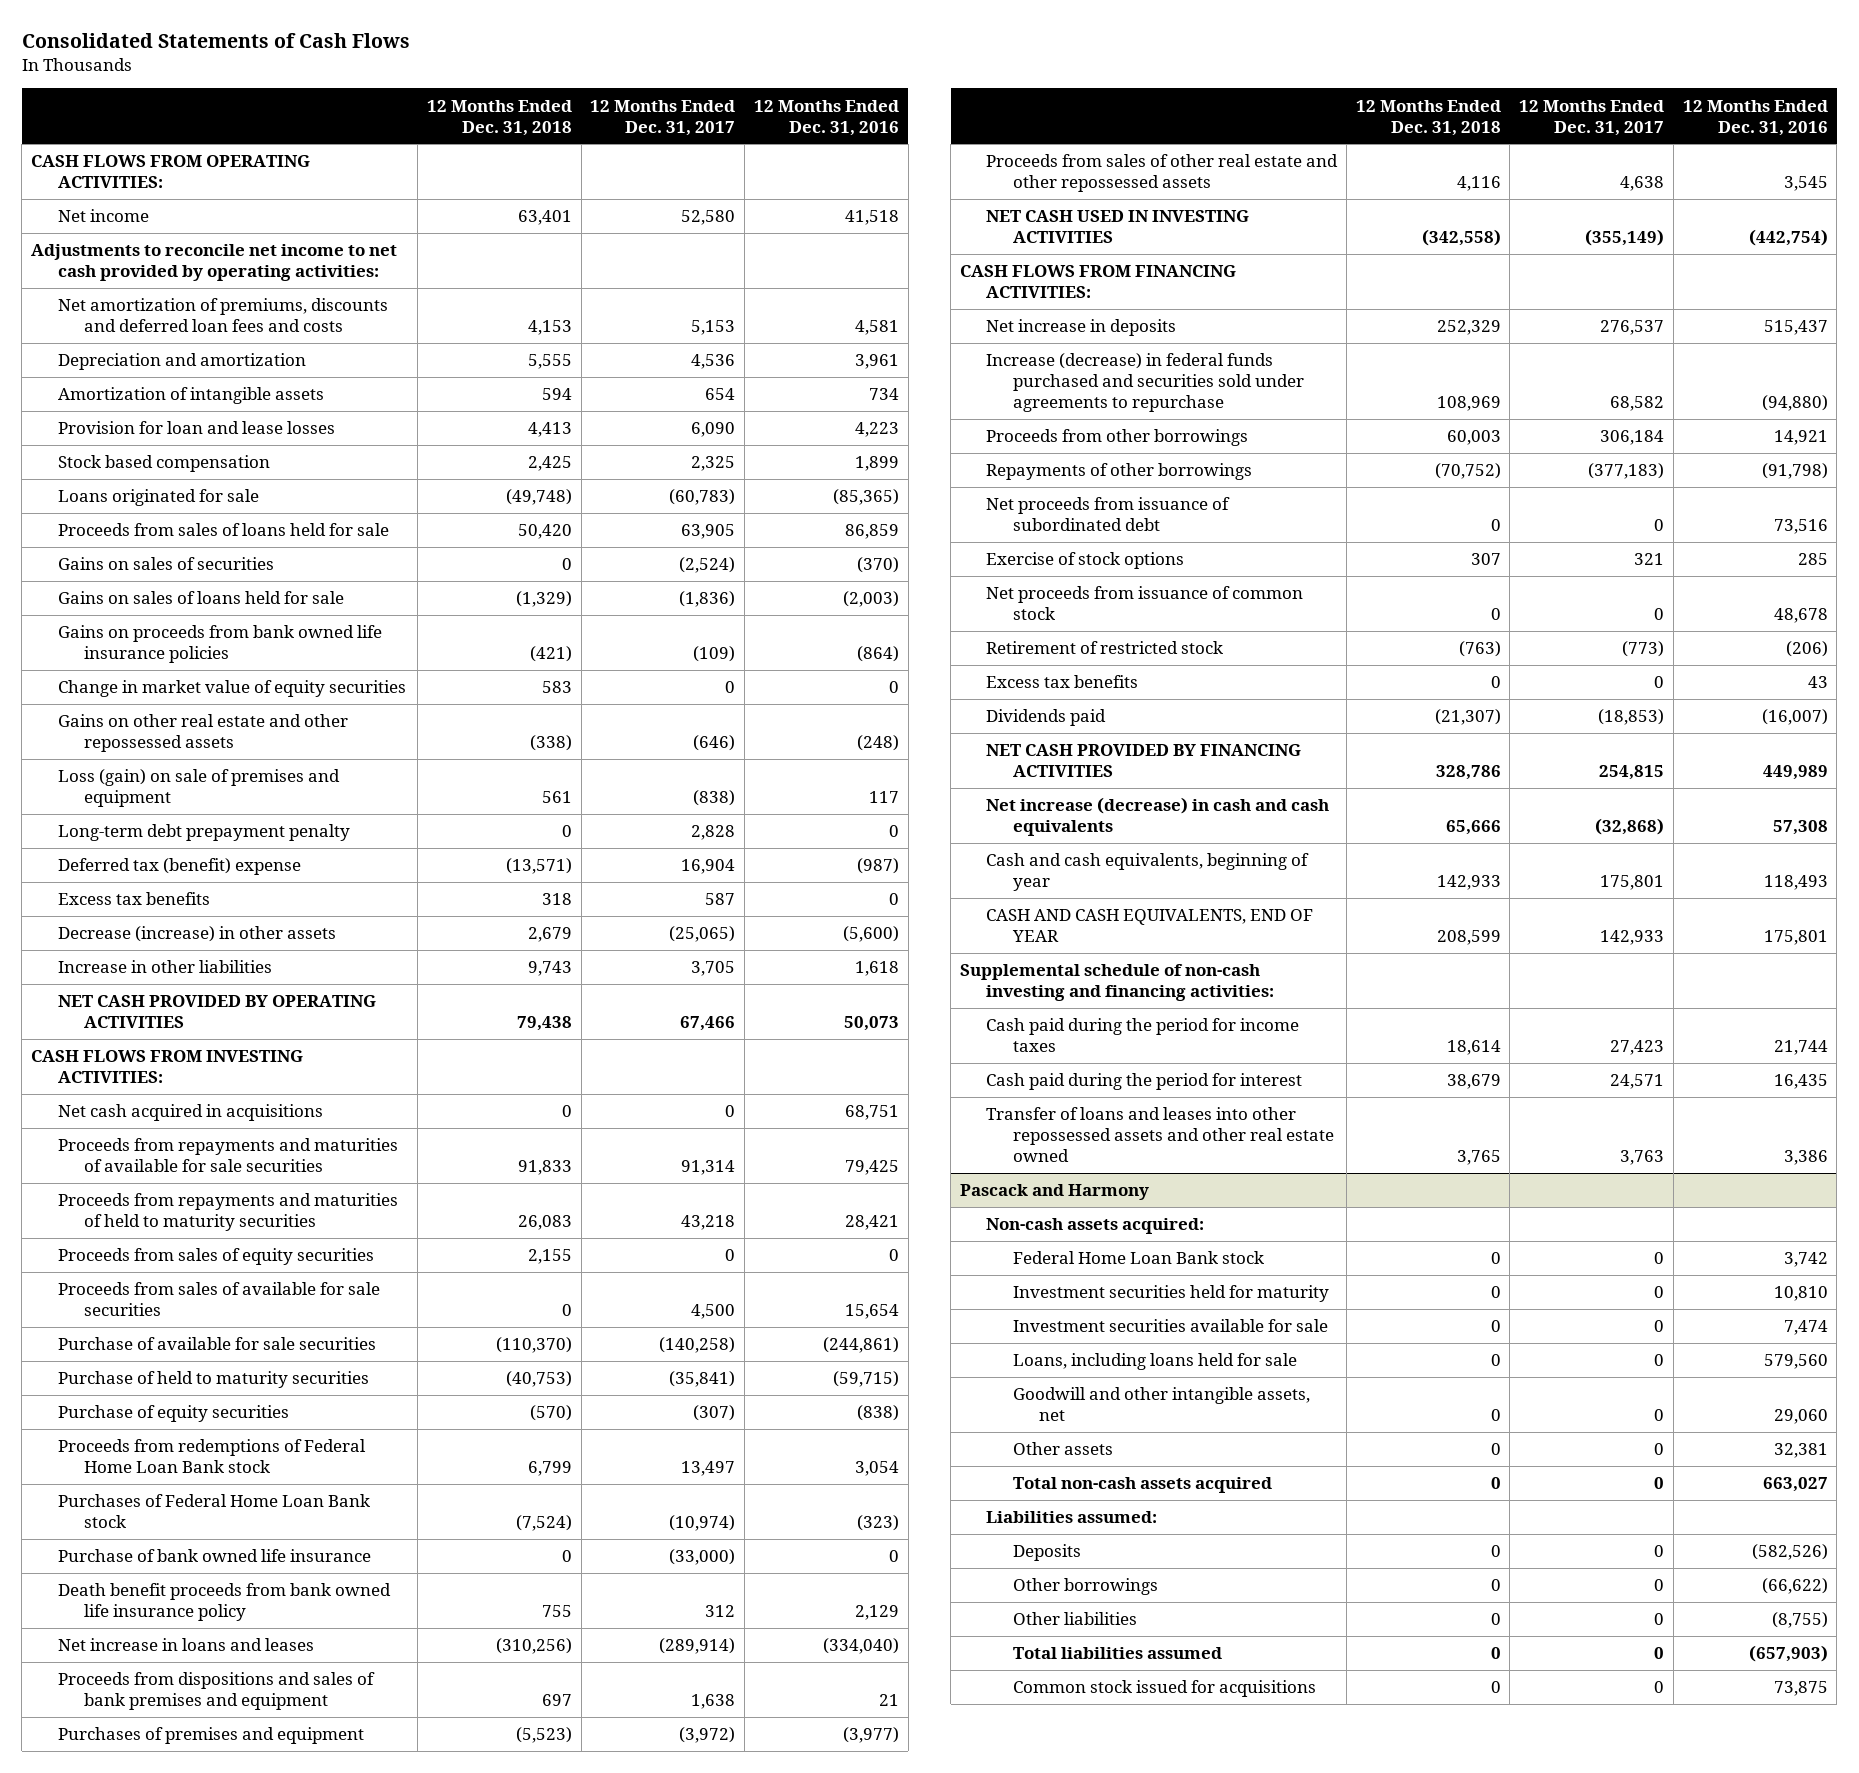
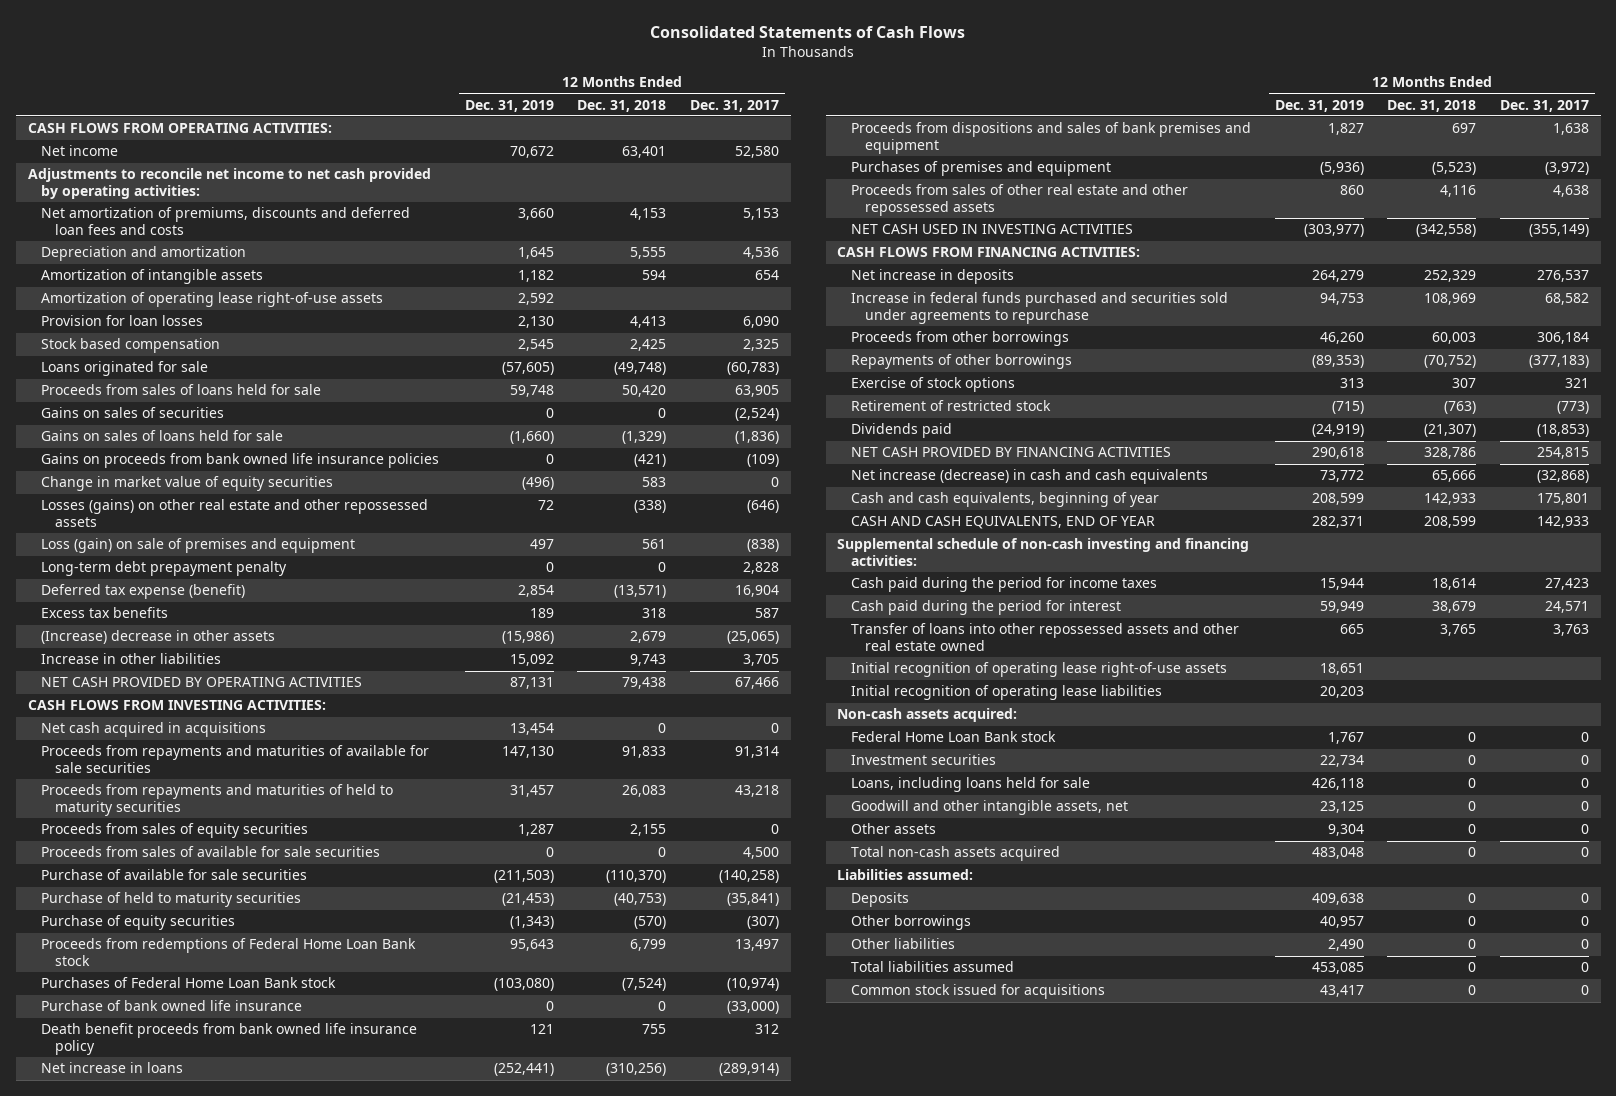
[753,99,899,136] 12 Months Ended Dec. 31, 2016 -> none
none -> [464,99,554,112] Dec. 31, 2019
none -> [41,292,384,308] Amortization of operating lease right-of-use assets
[57,421,335,435] Provision for loan and lease losses -> [41,315,204,327] Provision for loan losses
[57,714,348,753] Gains on other real estate and other repossessed assets -> [41,499,429,528] Losses (gains) on other real estate and other repossessed assets
[57,858,301,876] Deferred tax (benefit) expense -> [41,584,246,600] Deferred tax expense (benefit)
[57,926,336,943] Decrease (increase) in other assets -> [41,630,276,645] (Increase) decrease in other assets
[57,1638,314,1652] Net increase in loans and leases -> [41,1062,184,1074] Net increase in loans
[986,353,1304,413] Increase (decrease) in federal funds purchased and securities sold under agreements to repurchase -> [851,292,1229,325] Increase in federal funds purchased and securities sold under agreements to repurchase
[986,497,1231,532] Net proceeds from issuance of subordinated debt -> none
[986,586,1304,621] Net proceeds from issuance of common stock -> none
[986,675,1139,689] Excess tax benefits -> none
[959,1184,1149,1201] Pascack and Harmony -> none
[986,1107,1334,1163] Transfer of loans and leases into other repossessed assets and other real estate owned -> [851,623,1240,652] Transfer of loans into other repossessed assets and other real estate owned
none -> [851,662,1228,678] Initial recognition of operating lease right-of-use assets
none -> [851,685,1163,701] Initial recognition of operating lease liabilities
[1012,1285,1329,1303] Investment securities held for maturity -> none
[1012,1319,1328,1333] Investment securities available for sale -> none
none -> [851,754,997,766] Investment securities

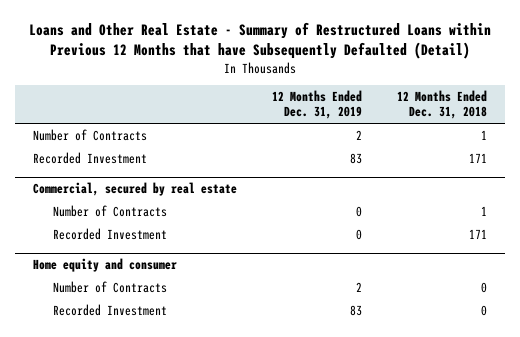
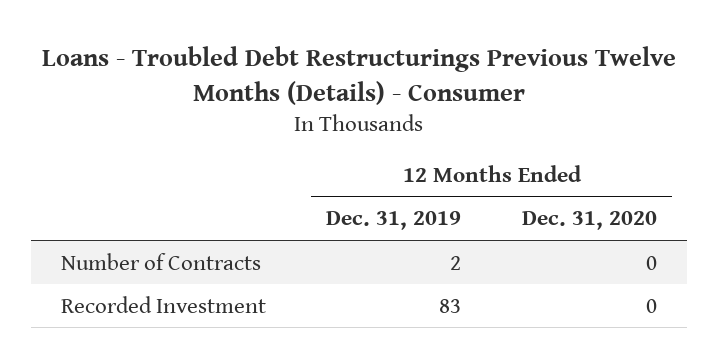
[29,22,492,60] Loans and Other Real Estate - Summary of Restructured Loans within Previous 12 Months that have Subsequently Defaulted (Detail) -> [41,45,676,105] Loans - Troubled Debt Restructurings Previous Twelve Months (Details) - Consumer
[397,90,488,120] 12 Months Ended Dec. 31, 2018 -> none
none -> [521,211,657,231] Dec. 31, 2020
[32,182,237,197] Commercial, secured by real estate -> none
[53,204,168,217] Number of Contracts -> none
[53,227,168,240] Recorded Investment -> none
[32,258,177,273] Home equity and consumer -> none
[53,280,168,293] Number of Contracts -> none
[53,303,168,316] Recorded Investment -> none

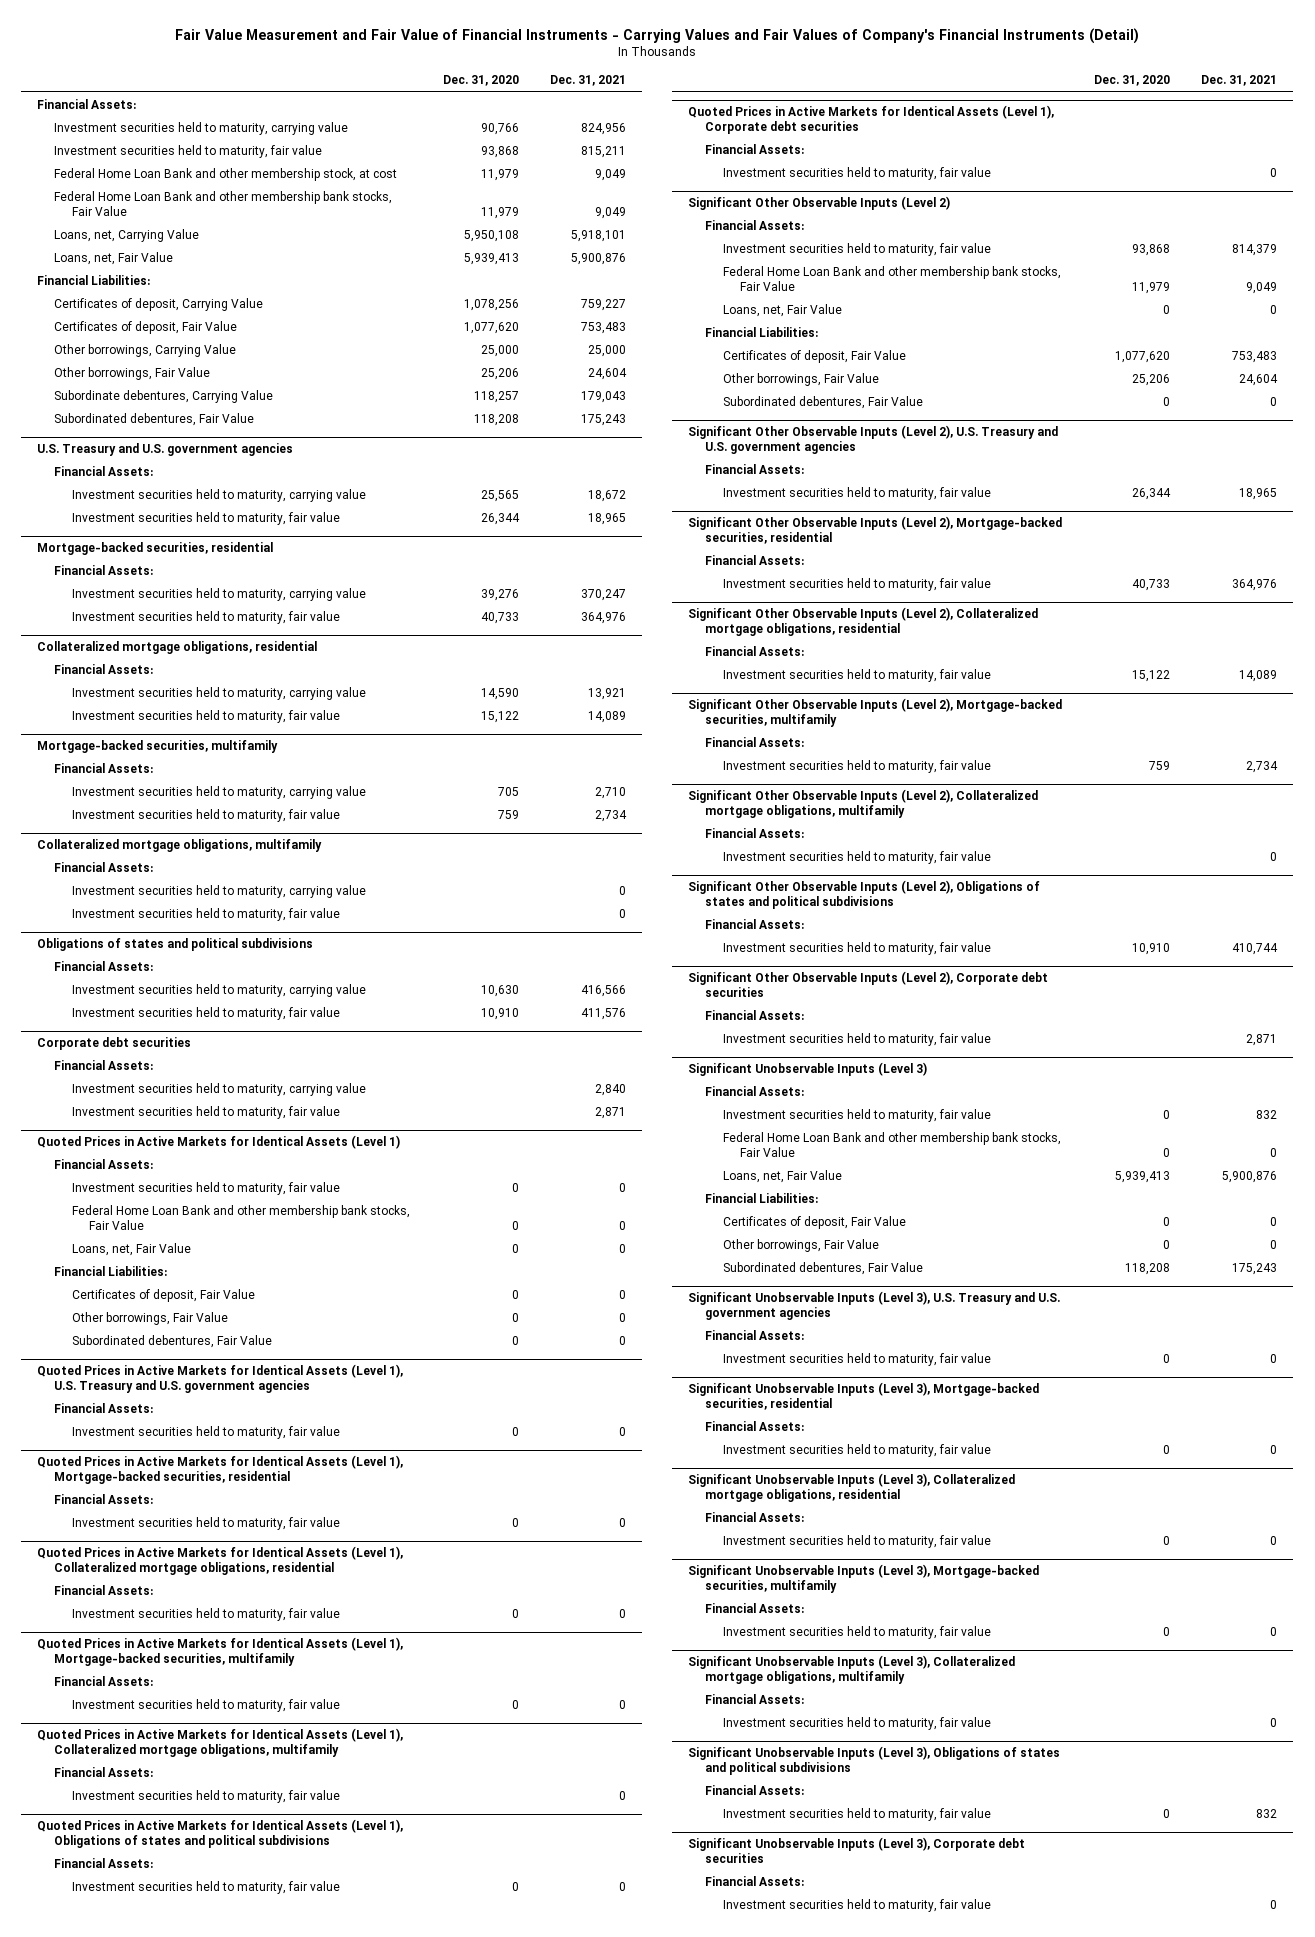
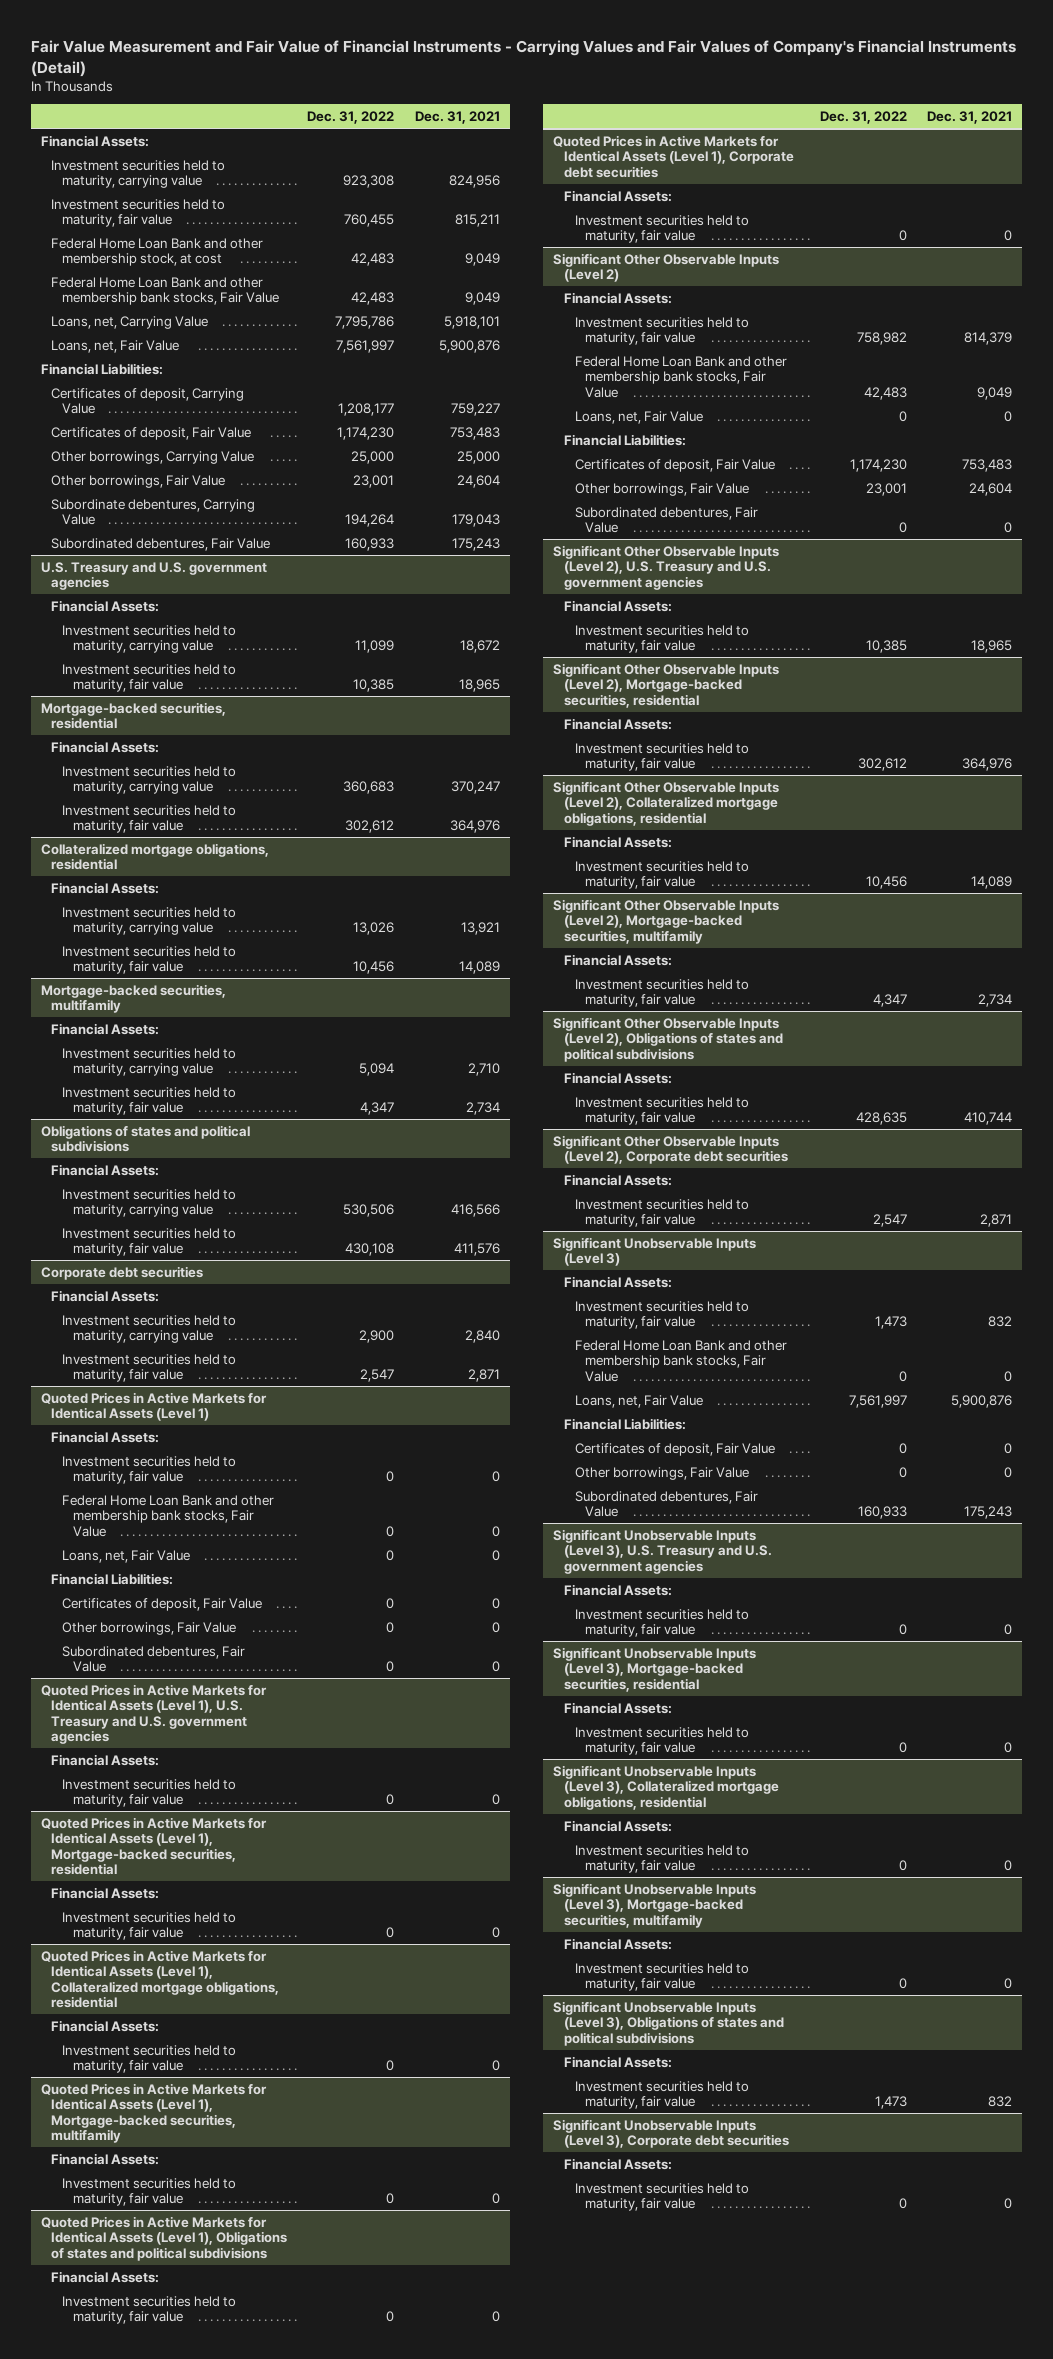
[442,75,519,87] Dec. 31, 2020 -> none
none -> [307,111,395,125] Dec. 31, 2022
[37,839,323,853] Collateralized mortgage obligations, multifamily -> none
[54,861,154,872] Financial Assets: -> none
[71,884,366,898] Investment securities held to maturity, carrying value -> none
[71,907,340,921] Investment securities held to maturity, fair value -> none
[37,1728,404,1757] Quoted Prices in Active Markets for Identical Assets (Level 1), Collateralized mortgage obligations, multifamily -> none
[54,1766,154,1777] Financial Assets: -> none
[71,1789,340,1803] Investment securities held to maturity, fair value -> none
[688,789,1039,818] Significant Other Observable Inputs (Level 2), Collateralized mortgage obligations, multifamily -> none
[705,827,805,838] Financial Assets: -> none
[722,850,991,864] Investment securities held to maturity, fair value -> none
[688,1655,1016,1684] Significant Unobservable Inputs (Level 3), Collateralized mortgage obligations, multifamily -> none
[705,1693,805,1704] Financial Assets: -> none
[722,1716,991,1730] Investment securities held to maturity, fair value -> none

